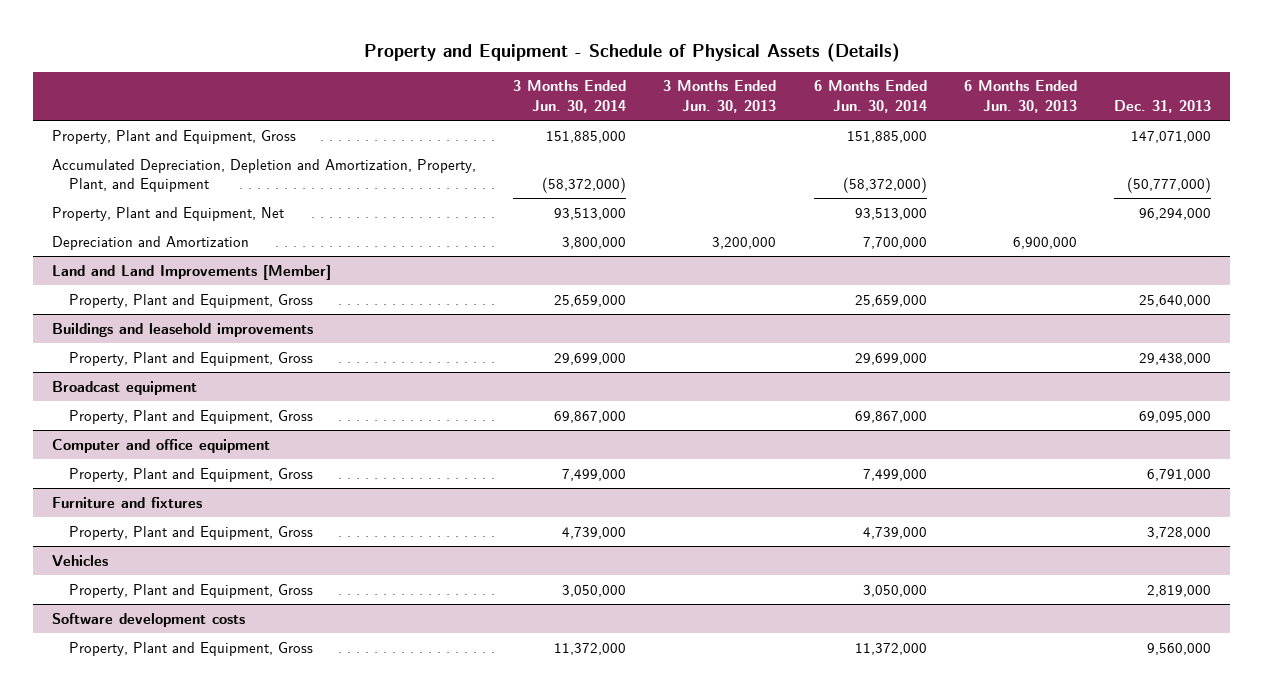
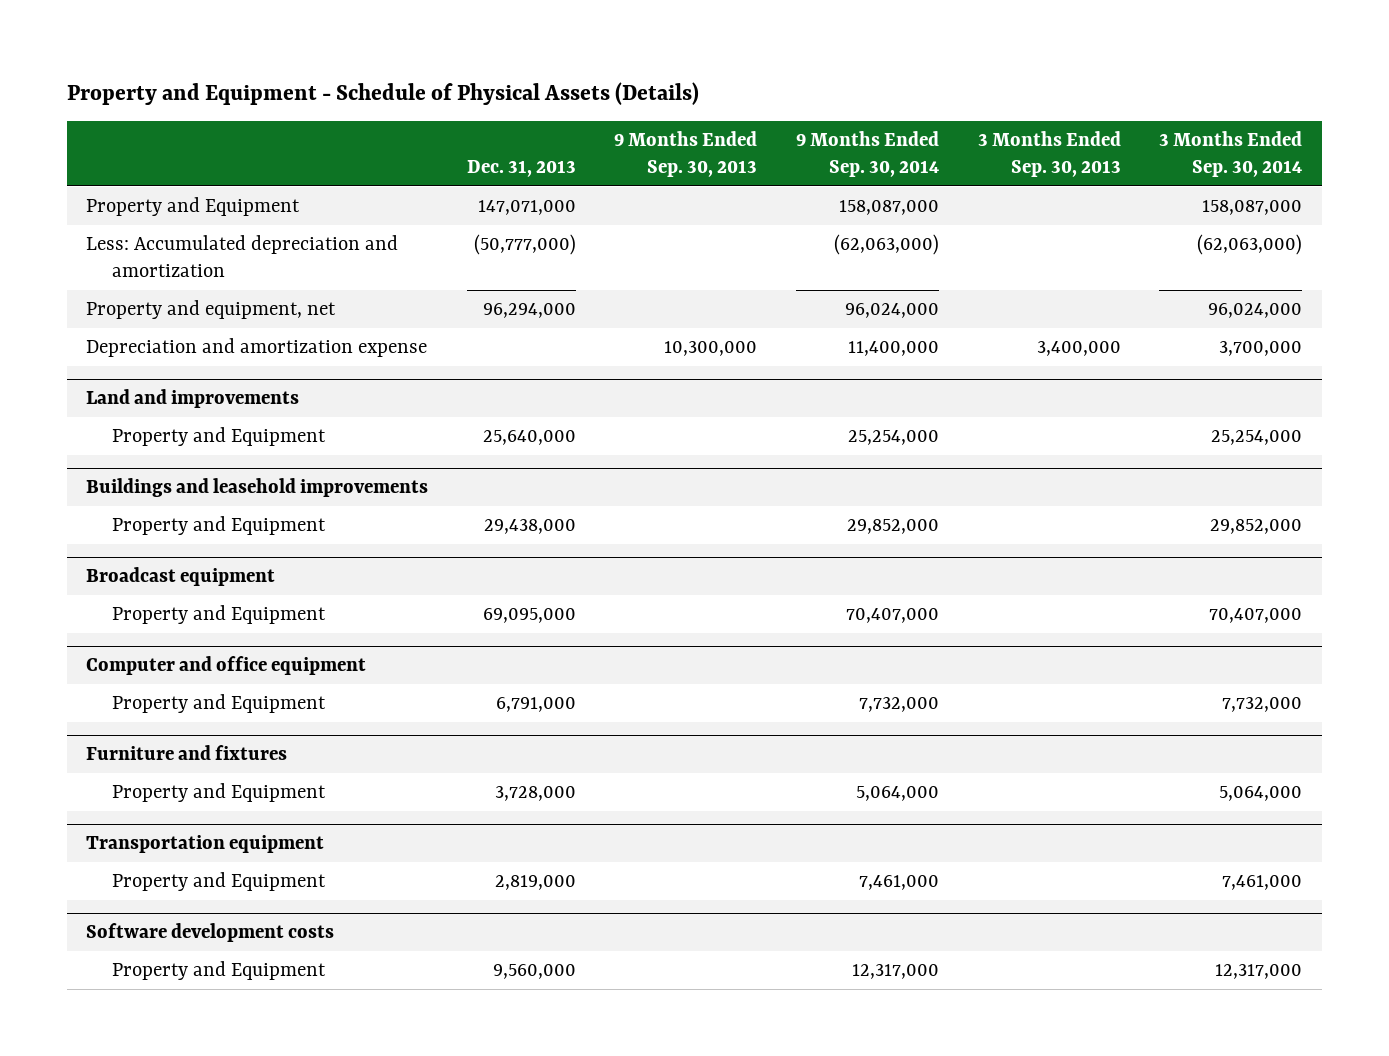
[513,80,627,113] 3 Months Ended Jun. 30, 2014 -> none
[663,80,777,113] 3 Months Ended Jun. 30, 2013 -> none
[813,80,927,113] 6 Months Ended Jun. 30, 2014 -> none
[963,80,1077,113] 6 Months Ended Jun. 30, 2013 -> none
none -> [614,131,758,177] 9 Months Ended Sep. 30, 2013
none -> [796,131,940,177] 9 Months Ended Sep. 30, 2014
none -> [977,131,1121,177] 3 Months Ended Sep. 30, 2013
none -> [1159,131,1303,177] 3 Months Ended Sep. 30, 2014
[51,129,296,144] Property, Plant and Equipment, Gross -> [86,197,301,217] Property and Equipment
[51,158,476,193] Accumulated Depreciation, Depletion and Amortization, Property, Plant, and Equipment -> [86,235,399,277] Less: Accumulated depreciation and amortization
[51,206,284,221] Property, Plant and Equipment, Net -> [86,300,337,320] Property and equipment, net
[51,235,249,250] Depreciation and Amortization -> [86,338,428,358] Depreciation and amortization expense
[51,264,331,280] Land and Land Improvements [Member] -> [86,389,300,409] Land and improvements
[69,293,314,308] Property, Plant and Equipment, Gross -> [112,427,327,447] Property and Equipment
[69,351,314,366] Property, Plant and Equipment, Gross -> [112,516,327,536] Property and Equipment
[69,409,314,424] Property, Plant and Equipment, Gross -> [112,605,327,625] Property and Equipment
[69,467,314,482] Property, Plant and Equipment, Gross -> [112,694,327,714] Property and Equipment
[51,554,108,567] Vehicles -> none
[69,525,314,540] Property, Plant and Equipment, Gross -> [112,783,327,803] Property and Equipment
none -> [86,835,325,854] Transportation equipment
[69,583,314,598] Property, Plant and Equipment, Gross -> [112,872,327,892] Property and Equipment
[69,641,314,656] Property, Plant and Equipment, Gross -> [112,961,327,981] Property and Equipment

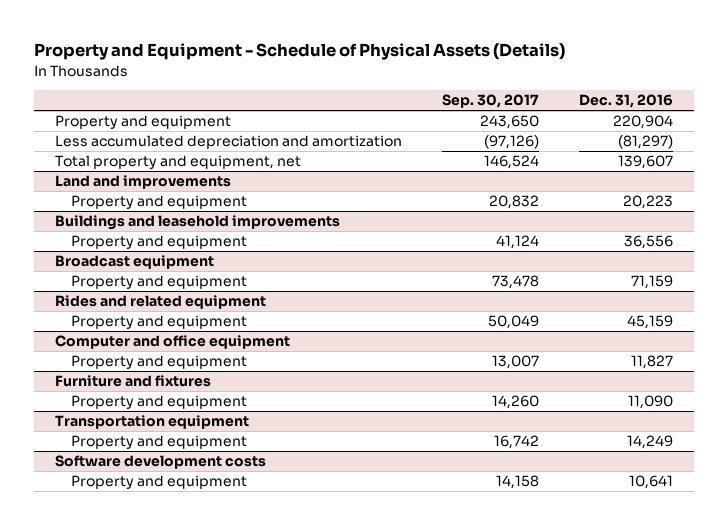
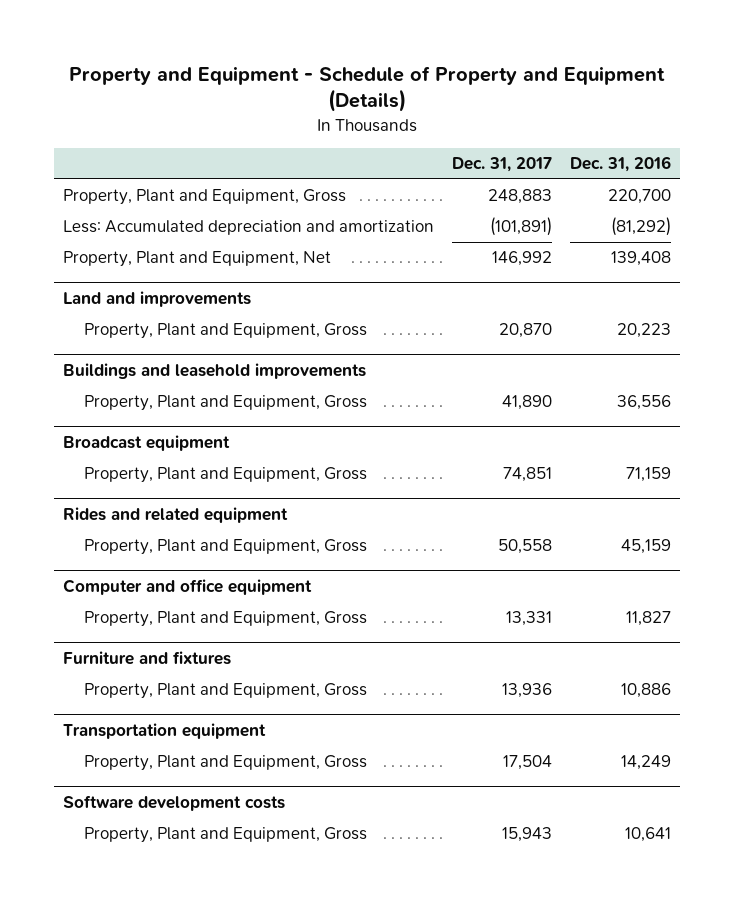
[34,43,566,61] Property and Equipment - Schedule of Physical Assets (Details) -> [68,65,665,113] Property and Equipment - Schedule of Property and Equipment (Details)
[442,94,540,109] Sep. 30, 2017 -> none
none -> [451,157,552,173] Dec. 31, 2017
[54,115,231,130] Property and equipment -> [62,189,346,206] Property, Plant and Equipment, Gross
[613,115,674,130] 220,904 -> [607,189,671,205] 220,700
[54,135,402,150] Less accumulated depreciation and amortization -> [62,220,434,236] Less: Accumulated depreciation and amortization
[618,135,674,150] (81,297) -> [610,217,671,237] (81,292)
[54,155,301,170] Total property and equipment, net -> [62,251,331,268] Property, Plant and Equipment, Net
[618,155,674,170] 139,607 -> [610,251,671,267] 139,408
[70,195,247,210] Property and equipment -> [83,323,367,340] Property, Plant and Equipment, Gross
[70,235,247,250] Property and equipment -> [83,395,367,412] Property, Plant and Equipment, Gross
[70,275,247,290] Property and equipment -> [83,467,367,484] Property, Plant and Equipment, Gross
[70,315,247,330] Property and equipment -> [83,539,367,556] Property, Plant and Equipment, Gross
[70,355,247,370] Property and equipment -> [83,611,367,628] Property, Plant and Equipment, Gross
[70,395,247,410] Property and equipment -> [83,683,367,700] Property, Plant and Equipment, Gross
[628,395,674,410] 11,090 -> [620,683,671,699] 10,886
[70,435,247,450] Property and equipment -> [83,755,367,772] Property, Plant and Equipment, Gross
[70,475,247,490] Property and equipment -> [83,827,367,844] Property, Plant and Equipment, Gross

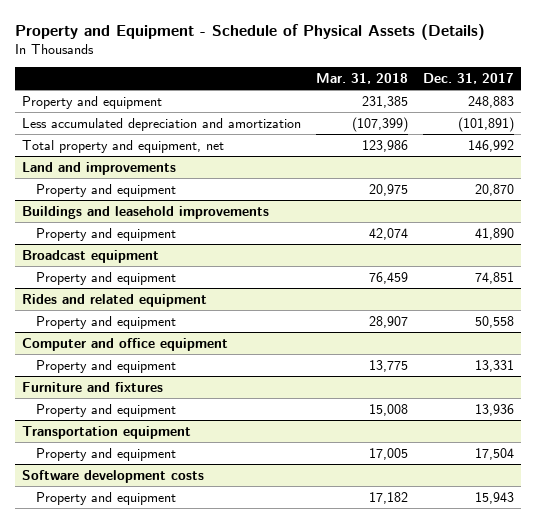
[68,65,665,113] Property and Equipment - Schedule of Property and Equipment (Details) -> [14,23,485,40] Property and Equipment - Schedule of Physical Assets (Details)
[569,156,671,173] Dec. 31, 2016 -> none
none -> [316,72,409,84] Mar. 31, 2018
[62,189,346,206] Property, Plant and Equipment, Gross -> [22,95,163,109] Property and equipment
[62,220,434,236] Less: Accumulated depreciation and amortization -> [22,117,302,131] Less accumulated depreciation and amortization
[62,251,331,268] Property, Plant and Equipment, Net -> [22,139,225,153] Total property and equipment, net
[83,323,367,340] Property, Plant and Equipment, Gross -> [36,183,177,197] Property and equipment
[83,395,367,412] Property, Plant and Equipment, Gross -> [36,227,177,241] Property and equipment
[83,467,367,484] Property, Plant and Equipment, Gross -> [36,271,177,285] Property and equipment
[83,539,367,556] Property, Plant and Equipment, Gross -> [36,315,177,329] Property and equipment
[83,611,367,628] Property, Plant and Equipment, Gross -> [36,359,177,373] Property and equipment
[83,683,367,700] Property, Plant and Equipment, Gross -> [36,403,177,417] Property and equipment
[83,755,367,772] Property, Plant and Equipment, Gross -> [36,447,177,461] Property and equipment
[83,827,367,844] Property, Plant and Equipment, Gross -> [36,491,177,505] Property and equipment

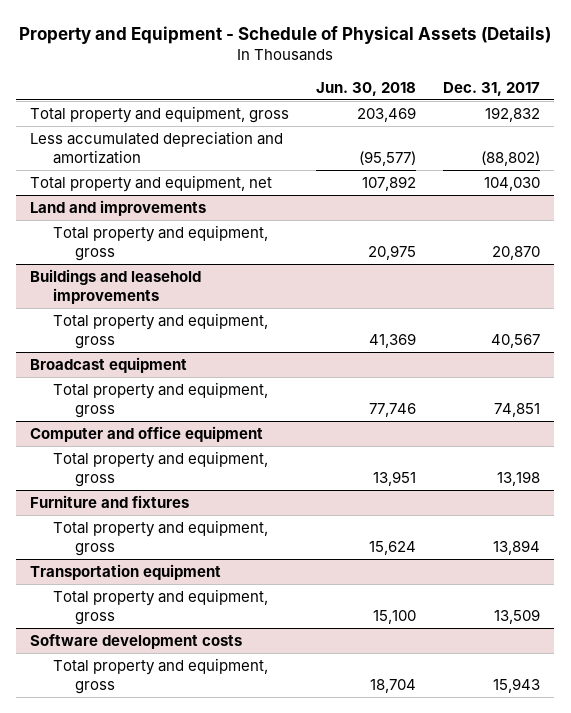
[316,72,409,84] Mar. 31, 2018 -> none
none -> [316,81,417,96] Jun. 30, 2018
[22,95,163,109] Property and equipment -> [30,105,290,123] Total property and equipment, gross
[467,95,514,108] 248,883 -> [485,106,541,122] 192,832
[457,116,514,132] (101,891) -> [481,151,541,167] (88,802)
[467,139,514,152] 146,992 -> [484,176,541,191] 104,030
[36,183,177,197] Property and equipment -> [52,224,268,262] Total property and equipment, gross
[36,227,177,241] Property and equipment -> [52,312,268,350] Total property and equipment, gross
[474,227,514,240] 41,890 -> [491,334,541,349] 40,567
[22,293,208,307] Rides and related equipment -> none
[36,315,177,329] Property and equipment -> none
[36,271,177,285] Property and equipment -> [52,381,268,419] Total property and equipment, gross
[36,359,177,373] Property and equipment -> [52,450,268,488] Total property and equipment, gross
[474,359,514,372] 13,331 -> [497,471,541,487] 13,198
[36,403,177,417] Property and equipment -> [52,519,268,557] Total property and equipment, gross
[474,403,514,416] 13,936 -> [493,540,541,556] 13,894
[36,447,177,461] Property and equipment -> [52,588,268,626] Total property and equipment, gross
[474,447,514,460] 17,504 -> [494,609,541,625] 13,509
[36,491,177,505] Property and equipment -> [52,657,268,695] Total property and equipment, gross

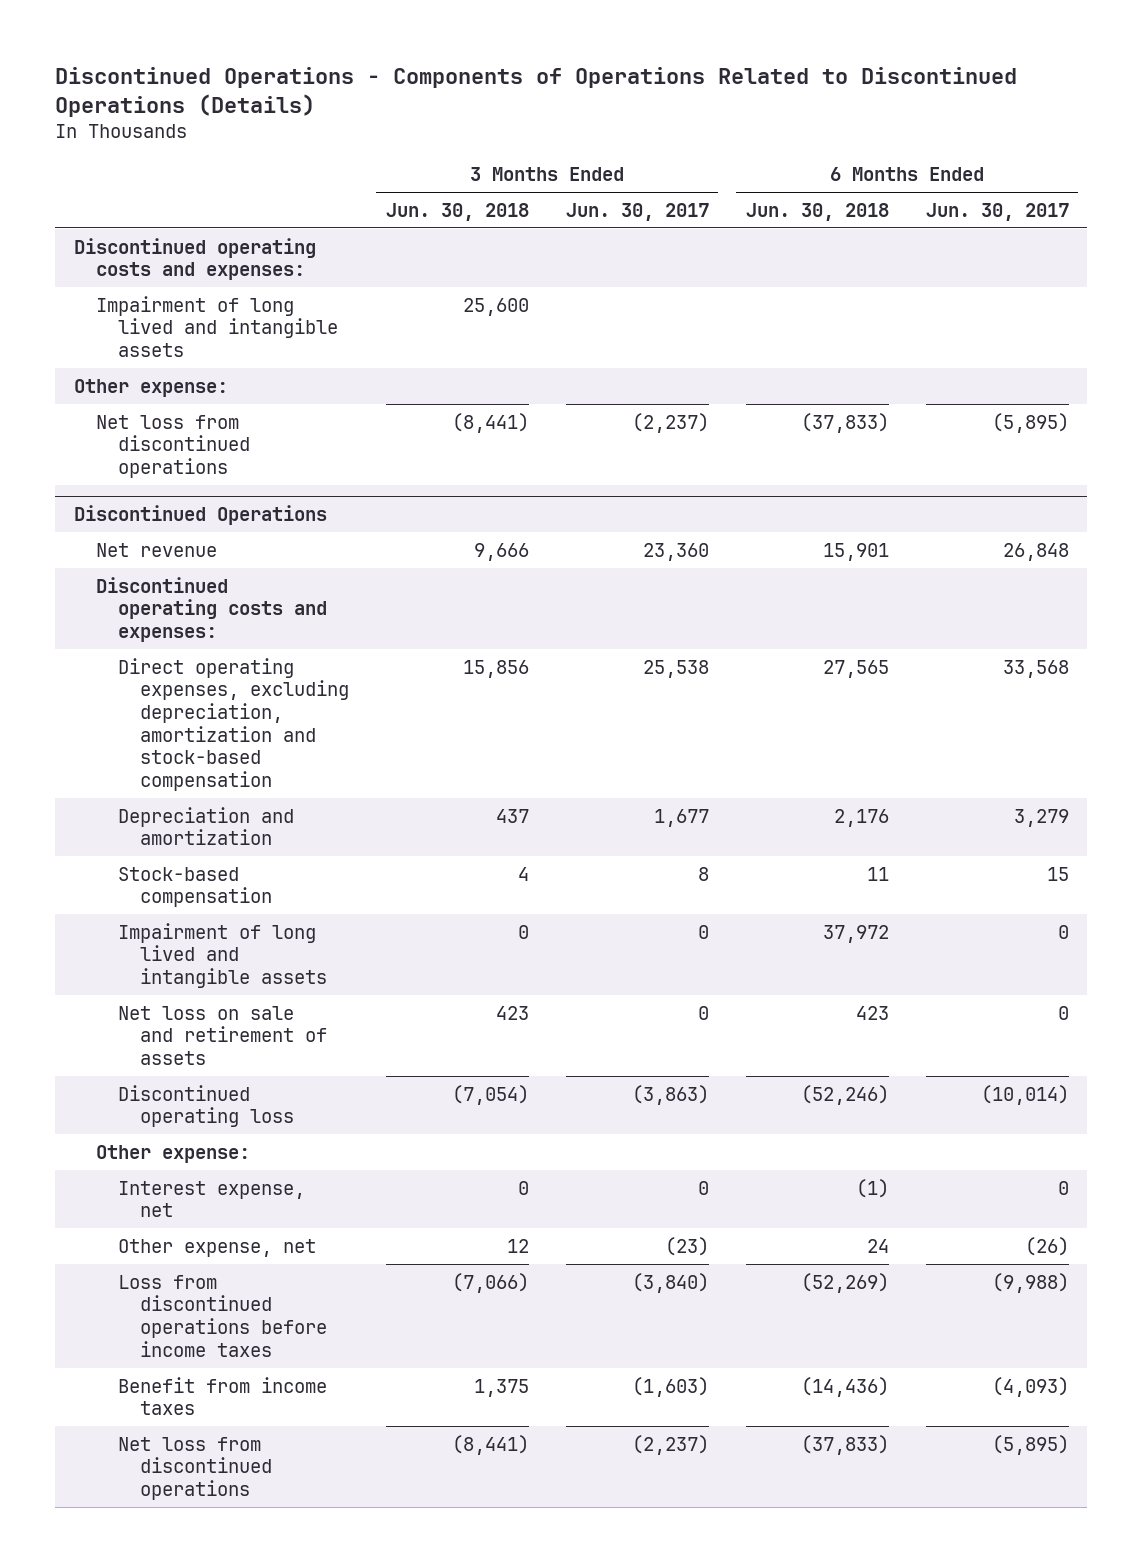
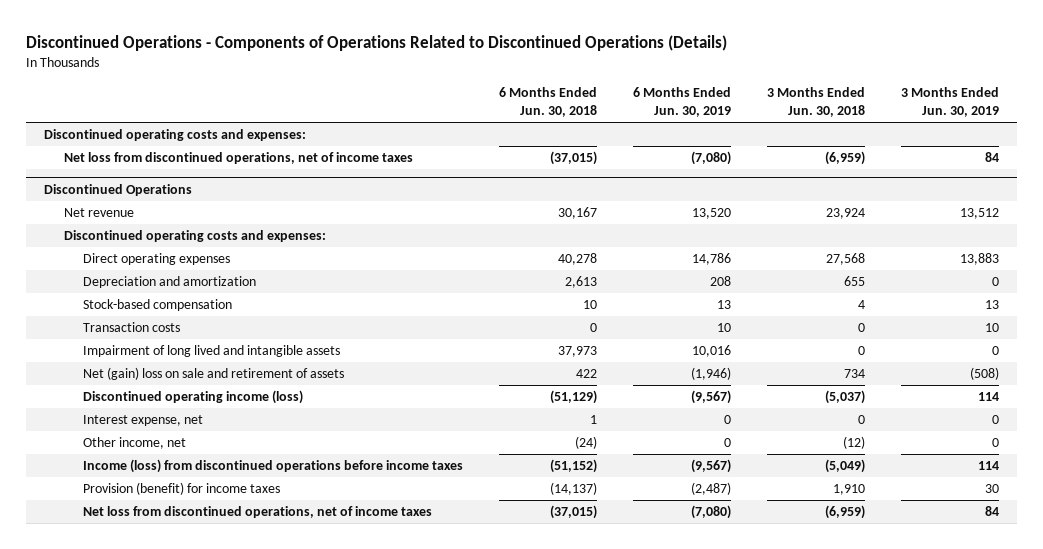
[565,202,709,221] Jun. 30, 2017 -> none
[925,202,1069,221] Jun. 30, 2017 -> none
none -> [633,87,732,118] 6 Months Ended Jun. 30, 2019
none -> [900,87,999,118] 3 Months Ended Jun. 30, 2019
[95,295,338,357] Impairment of long lived and intangible assets -> none
[73,378,228,397] Other expense: -> none
[95,414,250,478] Net loss from discontinued operations -> [63,152,413,165] Net loss from discontinued operations, net of income taxes
[451,412,529,433] (8,441) -> [824,151,865,166] (6,959)
[800,412,889,433] (37,833) -> [550,151,598,166] (37,015)
[473,542,529,561] 9,666 -> [825,208,865,220] 23,924
[822,542,889,561] 15,901 -> [558,207,598,220] 30,167
[95,1144,250,1163] Other expense: -> none
[117,657,349,791] Direct operating expenses, excluding depreciation, amortization and stock-based compensation -> [83,253,231,266] Direct operating expenses
[462,659,529,678] 15,856 -> [825,253,865,266] 27,568
[822,659,889,678] 27,565 -> [558,253,598,266] 40,278
[495,808,529,823] 437 -> [843,276,865,287] 655
[833,808,889,827] 2,176 -> [565,276,598,289] 2,613
[866,866,889,881] 11 -> [583,300,598,310] 10
none -> [83,322,181,333] Transaction costs
[822,924,889,943] 37,972 -> [558,346,598,358] 37,973
[117,1005,327,1065] Net loss on sale and retirement of assets -> [83,367,345,381] Net (gain) loss on sale and retirement of assets
[495,1005,529,1020] 423 -> [843,369,865,379] 734
[855,1005,889,1020] 423 -> [576,369,598,379] 422
[117,1084,294,1128] Discontinued operating loss -> [83,390,304,405] Discontinued operating income (loss)
[451,1084,529,1105] (7,054) -> [824,390,865,405] (5,037)
[800,1084,889,1105] (52,246) -> [550,390,598,405] (51,129)
[855,1178,889,1198] (1) -> [590,415,598,425] 1
[117,1238,316,1257] Other expense, net -> [83,437,187,450] Other income, net
[506,1238,529,1253] 12 -> [842,436,865,450] (12)
[866,1238,889,1253] 24 -> [575,436,598,450] (24)
[117,1274,327,1357] Loss from discontinued operations before income taxes -> [83,459,464,474] Income (loss) from discontinued operations before income taxes
[451,1272,529,1293] (7,066) -> [824,459,865,474] (5,049)
[800,1272,889,1293] (52,269) -> [550,459,598,474] (51,152)
[117,1376,327,1416] Benefit from income taxes -> [83,482,281,496] Provision (benefit) for income taxes
[473,1378,529,1397] 1,375 -> [832,484,865,496] 1,910
[800,1376,889,1397] (14,436) -> [550,482,598,496] (14,137)
[117,1436,272,1500] Net loss from discontinued operations -> [83,506,433,519] Net loss from discontinued operations, net of income taxes
[451,1434,529,1455] (8,441) -> [824,505,865,520] (6,959)
[800,1434,889,1455] (37,833) -> [550,505,598,520] (37,015)

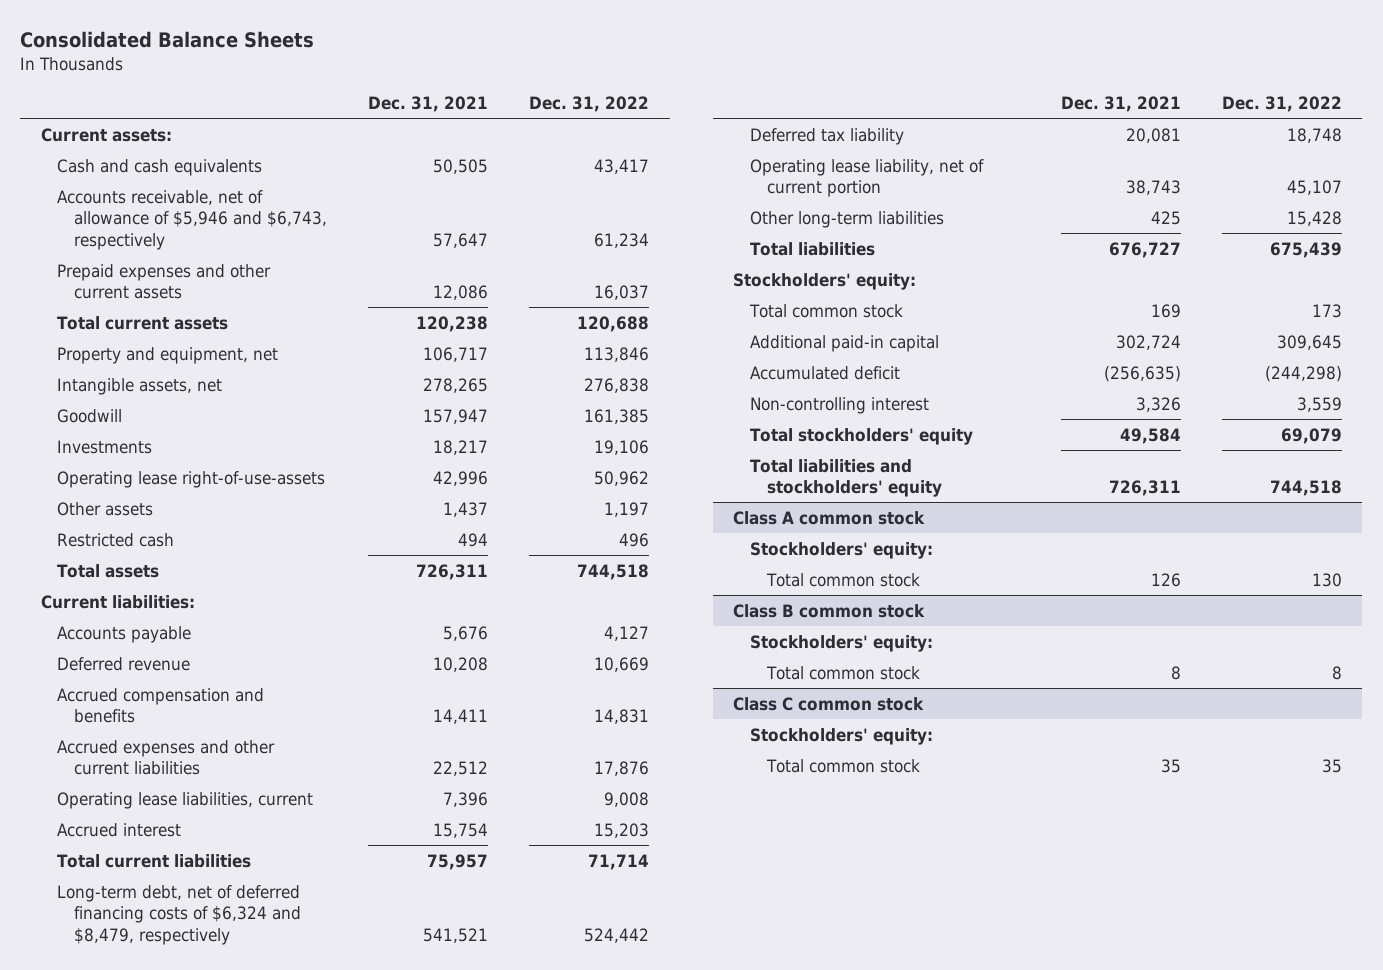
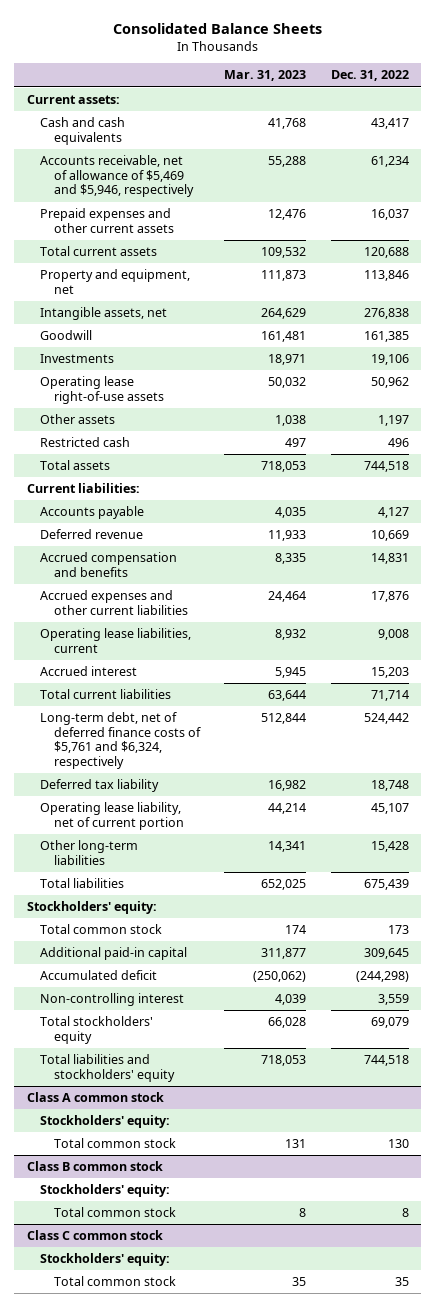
[368,96,489,113] Dec. 31, 2021 -> none
none -> [224,70,307,82] Mar. 31, 2023
[57,189,328,250] Accounts receivable, net of allowance of $5,946 and $6,743, respectively -> [40,155,194,198] Accounts receivable, net of allowance of $5,469 and $5,946, respectively
[57,470,326,488] Operating lease right-of-use-assets -> [40,376,164,404] Operating lease right-of-use assets
[57,884,302,945] Long-term debt, net of deferred financing costs of $6,324 and $8,479, respectively -> [40,712,201,769] Long-term debt, net of deferred finance costs of $5,761 and $6,324, respectively

